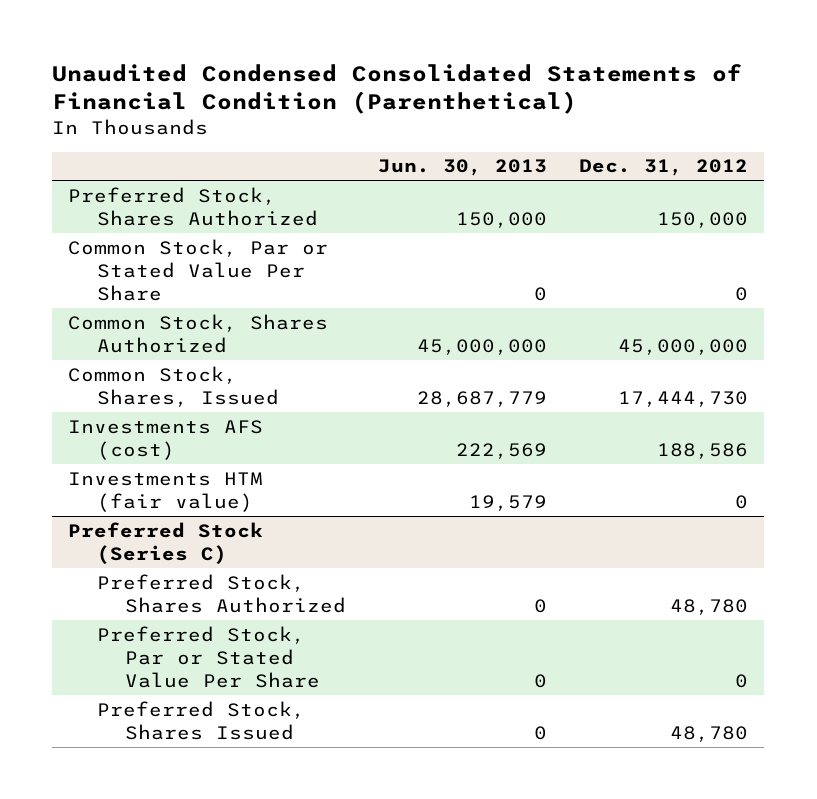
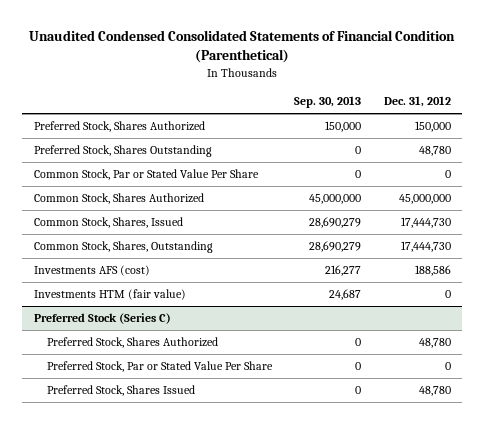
[378,159,548,177] Jun. 30, 2013 -> none
none -> [294,96,362,109] Sep. 30, 2013
none -> [33,145,212,158] Preferred Stock, Shares Outstanding
none -> [33,241,213,254] Common Stock, Shares, Outstanding

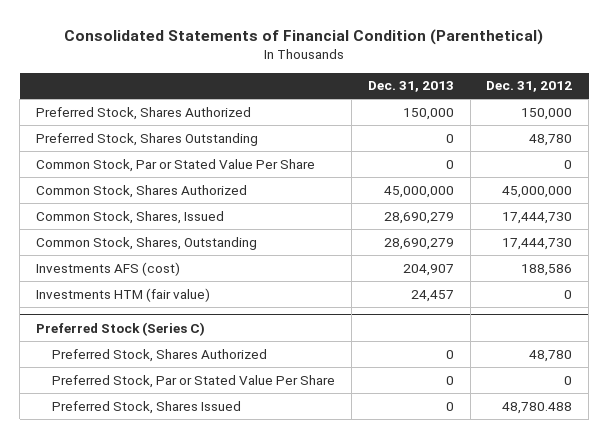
[29,30,456,64] Unaudited Condensed Consolidated Statements of Financial Condition (Parenthetical) -> [64,28,544,45] Consolidated Statements of Financial Condition (Parenthetical)
[294,96,362,109] Sep. 30, 2013 -> none
none -> [367,81,454,93] Dec. 31, 2013
[418,386,451,397] 48,780 -> [502,401,573,414] 48,780.488

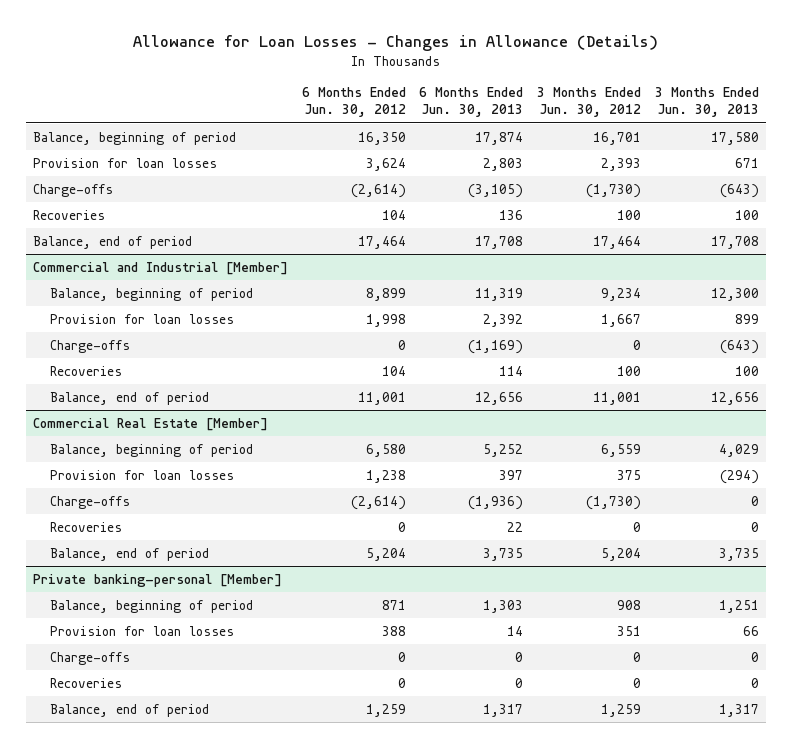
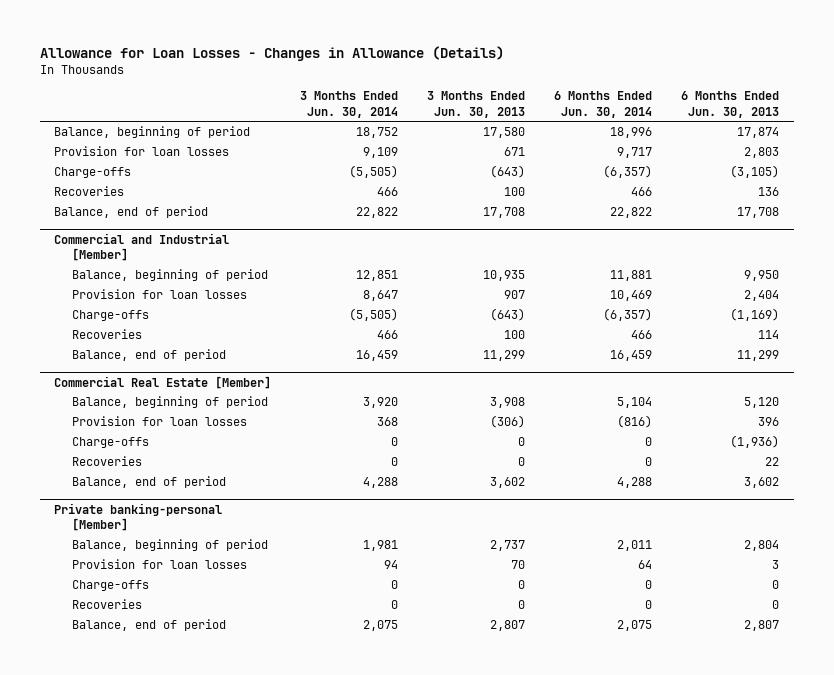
[301,87,406,118] 6 Months Ended Jun. 30, 2012 -> none
[537,87,642,118] 3 Months Ended Jun. 30, 2012 -> none
none -> [300,91,399,118] 3 Months Ended Jun. 30, 2014
none -> [554,91,653,118] 6 Months Ended Jun. 30, 2014
[475,287,524,301] 11,319 -> [744,270,780,282] 9,950
[710,287,759,301] 12,300 -> [483,270,526,282] 10,935
[483,313,524,327] 2,392 -> [744,290,780,302] 2,404
[734,313,759,324] 899 -> [504,290,526,300] 907
[475,391,524,405] 12,656 -> [737,350,780,362] 11,299
[710,391,759,405] 12,656 -> [483,350,526,362] 11,299
[483,443,524,457] 5,252 -> [744,397,780,409] 5,120
[718,443,759,457] 4,029 -> [490,397,526,409] 3,908
[499,469,524,480] 397 -> [758,417,780,427] 396
[719,469,759,484] (294) -> [490,415,526,429] (306)
[483,547,524,561] 3,735 -> [744,477,780,489] 3,602
[718,547,759,561] 3,735 -> [490,477,526,489] 3,602
[483,599,524,613] 1,303 -> [744,540,780,552] 2,804
[718,599,759,613] 1,251 -> [490,540,526,552] 2,737
[507,625,524,636] 14 -> [772,560,780,570] 3
[742,625,759,636] 66 -> [511,560,526,570] 70
[483,703,524,717] 1,317 -> [744,620,780,632] 2,807
[718,703,759,717] 1,317 -> [490,620,526,632] 2,807

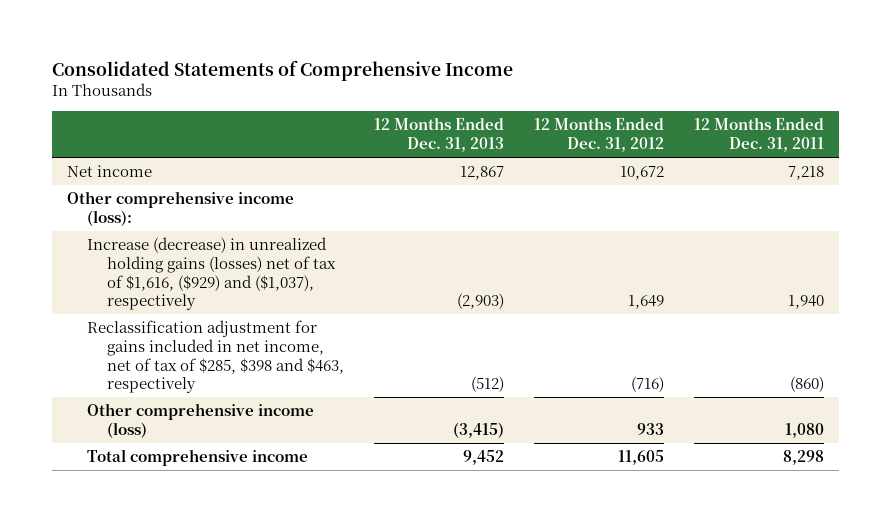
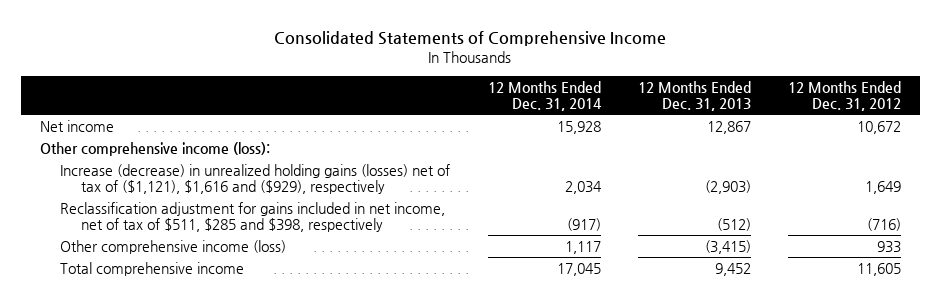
[693,117,824,152] 12 Months Ended Dec. 31, 2011 -> none
none -> [487,80,602,112] 12 Months Ended Dec. 31, 2014
[87,237,337,311] Increase (decrease) in unrealized holding gains (losses) net of tax of $1,616, ($929) and ($1,037), respectively -> [60,163,451,195] Increase (decrease) in unrealized holding gains (losses) net of tax of ($1,121), $1,616 and ($929), respectively
[87,320,345,394] Reclassification adjustment for gains included in net income, net of tax of $285, $398 and $463, respectively -> [60,201,446,233] Reclassification adjustment for gains included in net income, net of tax of $511, $285 and $398, respectively

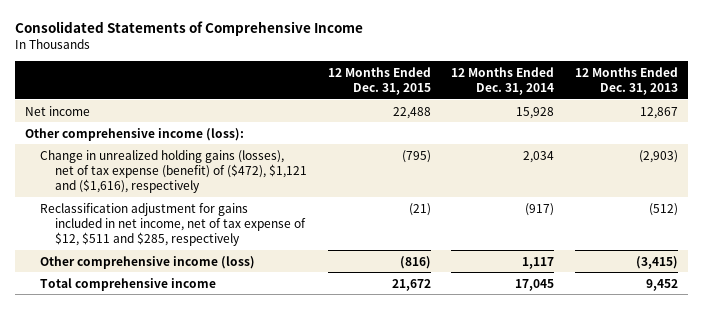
[788,80,902,112] 12 Months Ended Dec. 31, 2012 -> none
none -> [327,66,431,95] 12 Months Ended Dec. 31, 2015
[60,163,451,195] Increase (decrease) in unrealized holding gains (losses) net of tax of ($1,121), $1,616 and ($929), respectively -> [40,149,308,193] Change in unrealized holding gains (losses), net of tax expense (benefit) of ($472), $1,121 and ($1,616), respectively
[60,201,446,233] Reclassification adjustment for gains included in net income, net of tax of $511, $285 and $398, respectively -> [40,202,307,246] Reclassification adjustment for gains included in net income, net of tax expense of $12, $511 and $285, respectively

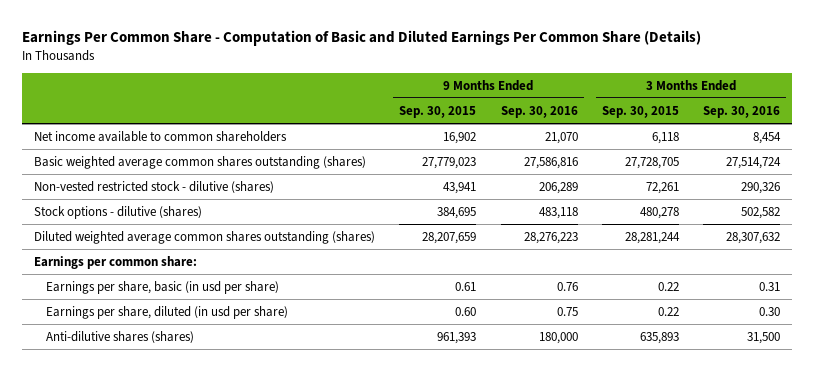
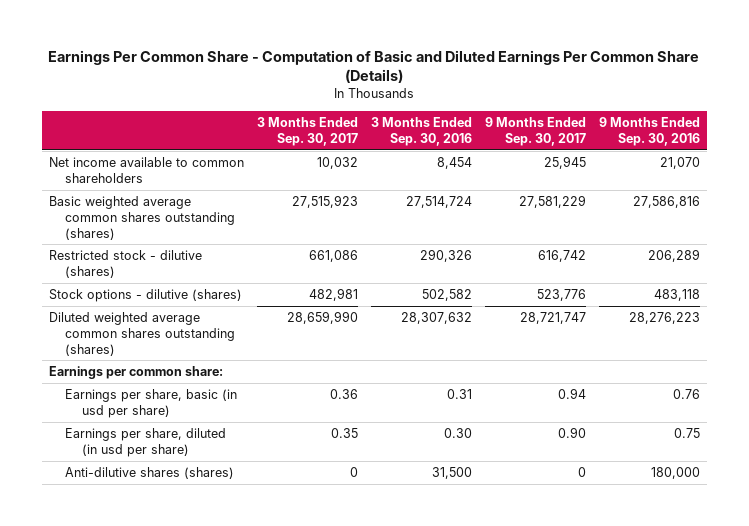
[399,105,477,118] Sep. 30, 2015 -> none
[601,105,679,118] Sep. 30, 2015 -> none
none -> [256,116,358,146] 3 Months Ended Sep. 30, 2017
none -> [485,116,587,146] 9 Months Ended Sep. 30, 2017
[34,180,275,193] Non-vested restricted stock - dilutive (shares) -> [48,249,202,278] Restricted stock - dilutive (shares)

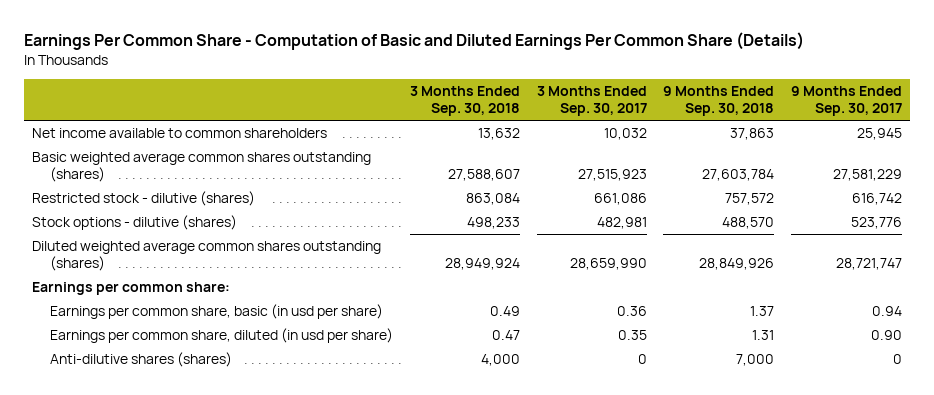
[370,116,472,146] 3 Months Ended Sep. 30, 2016 -> none
[599,116,701,146] 9 Months Ended Sep. 30, 2016 -> none
none -> [409,86,520,117] 3 Months Ended Sep. 30, 2018
none -> [663,86,775,117] 9 Months Ended Sep. 30, 2018
[65,388,238,418] Earnings per share, basic (in usd per share) -> [50,304,384,320] Earnings per common share, basic (in usd per share)
[65,427,227,457] Earnings per share, diluted (in usd per share) -> [50,328,394,344] Earnings per common share, diluted (in usd per share)

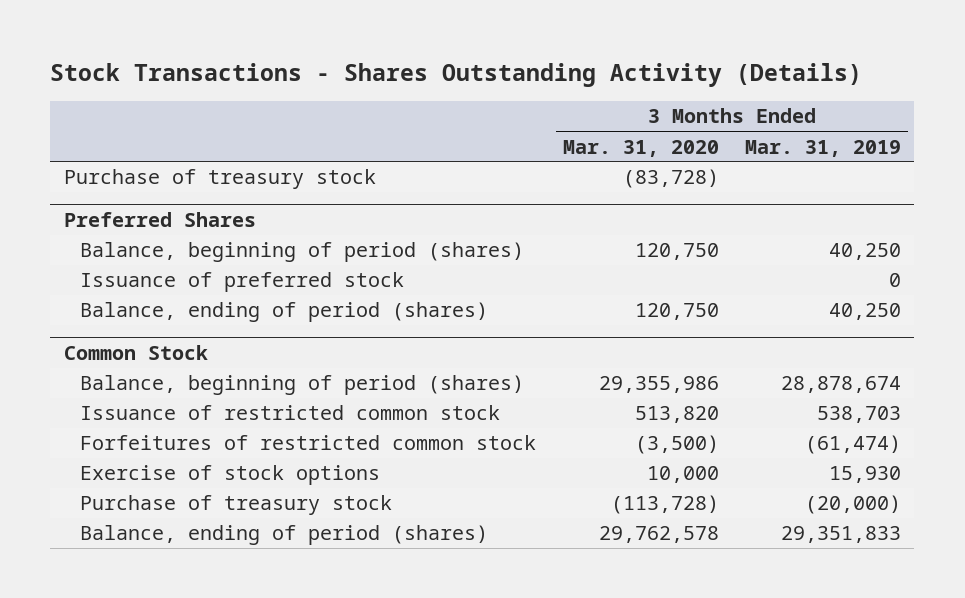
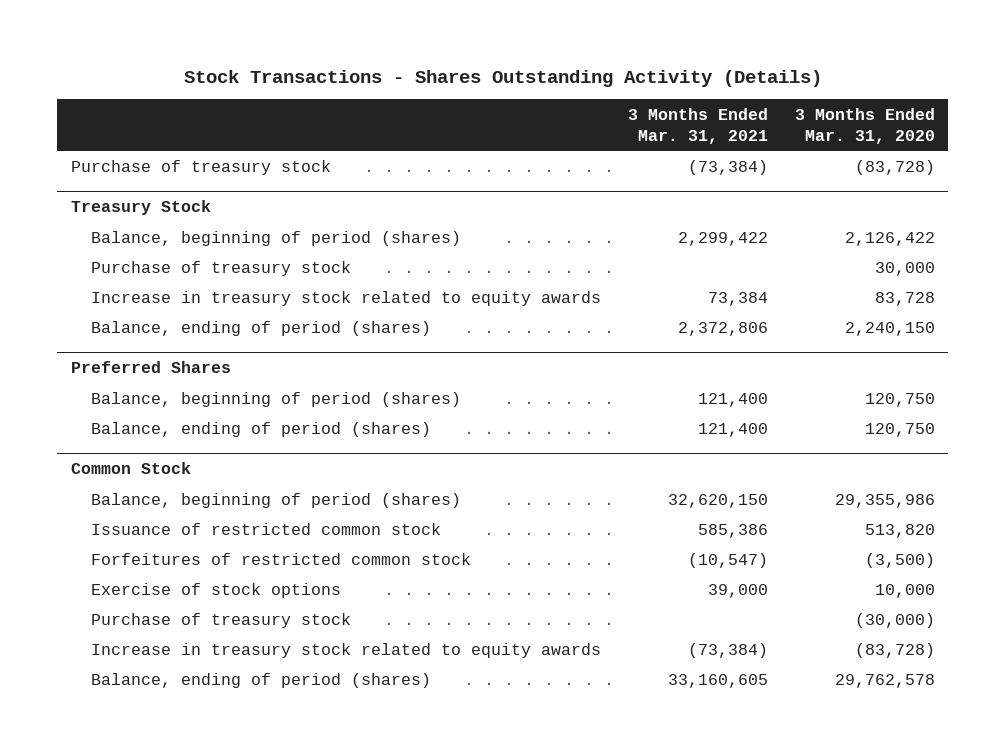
[745,139,902,157] Mar. 31, 2019 -> none
none -> [627,107,768,144] 3 Months Ended Mar. 31, 2021
none -> [70,200,211,216] Treasury Stock
none -> [90,230,461,246] Balance, beginning of period (shares)
none -> [90,260,351,276] Purchase of treasury stock
none -> [90,290,601,306] Increase in treasury stock related to equity awards
none -> [90,320,431,336] Balance, ending of period (shares)
[80,272,405,293] Issuance of preferred stock -> none
[610,495,719,515] (113,728) -> [854,612,935,628] (30,000)
none -> [90,642,601,658] Increase in treasury stock related to equity awards

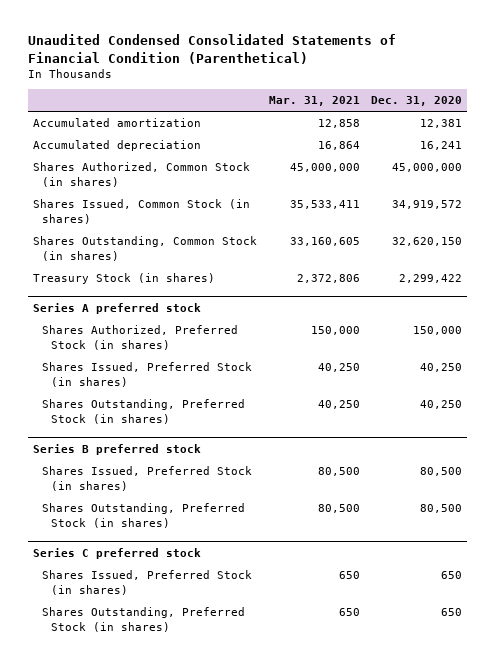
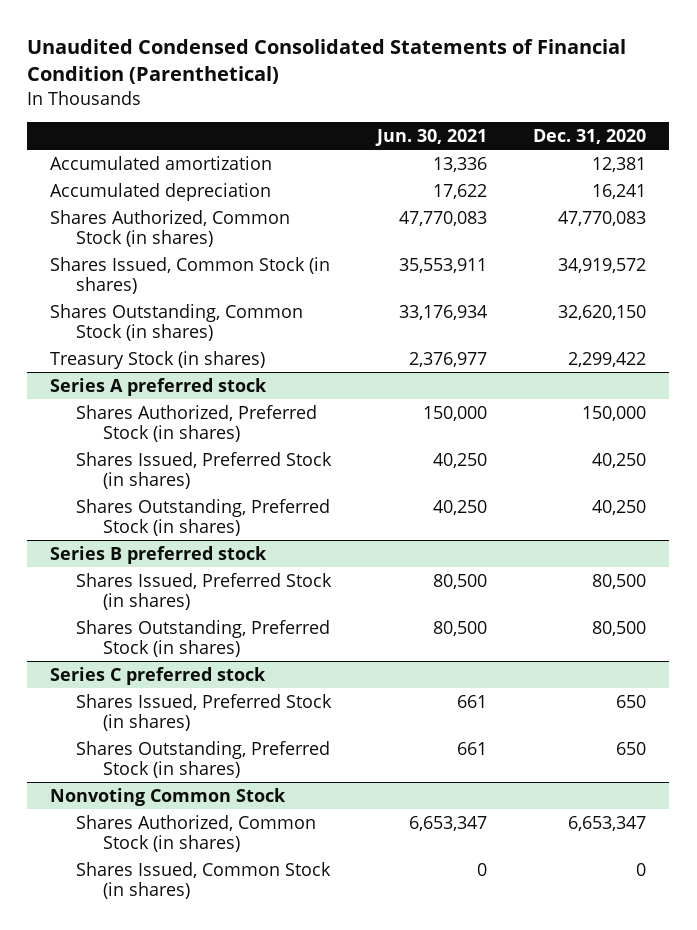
[268,96,360,107] Mar. 31, 2021 -> none
none -> [375,128,488,146] Jun. 30, 2021
[391,163,462,173] 45,000,000 -> [558,210,647,226] 47,770,083
none -> [50,787,287,806] Nonvoting Common Stock
none -> [76,814,317,852] Shares Authorized, Common Stock (in shares)
none -> [76,861,332,899] Shares Issued, Common Stock (in shares)

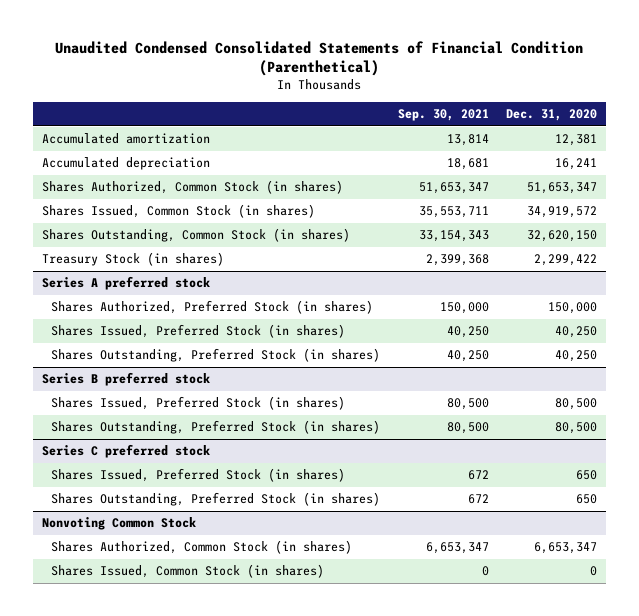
[375,128,488,146] Jun. 30, 2021 -> none
none -> [397,109,489,122] Sep. 30, 2021
[558,210,647,226] 47,770,083 -> [527,182,598,195] 51,653,347

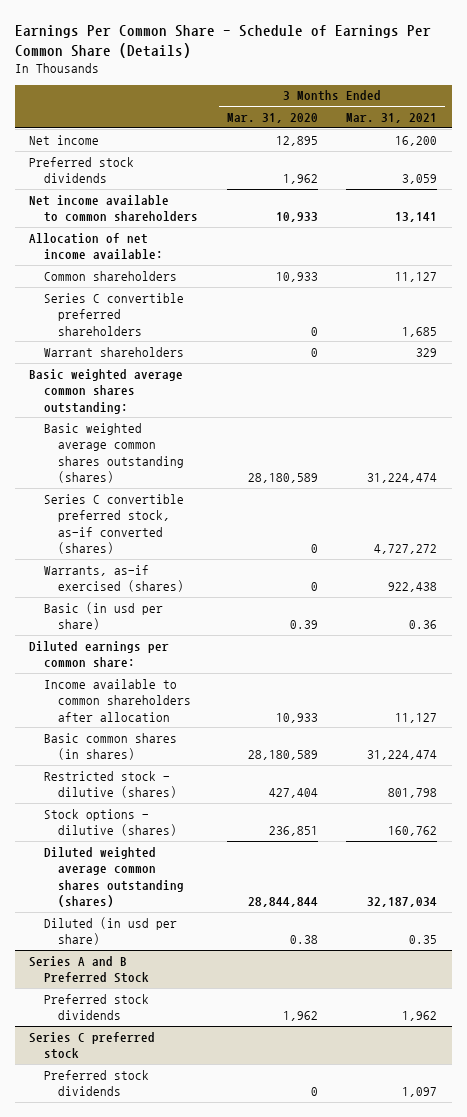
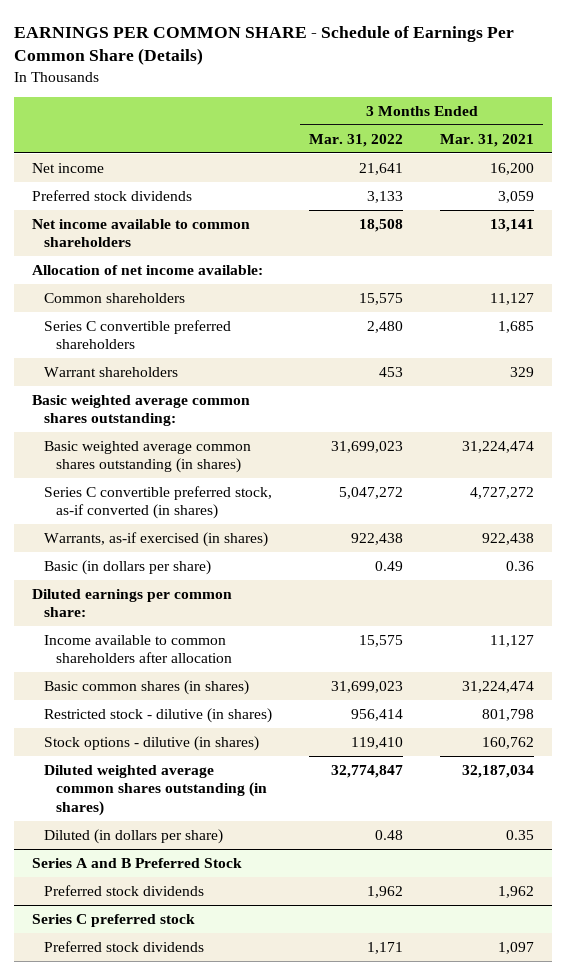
[15,24,432,58] Earnings Per Common Share - Schedule of Earnings Per Common Share (Details) -> [13,25,514,66] EARNINGS PER COMMON SHARE - Schedule of Earnings Per Common Share (Details)
[226,113,318,124] Mar. 31, 2020 -> none
none -> [309,133,404,147] Mar. 31, 2022
[43,422,185,483] Basic weighted average common shares outstanding (shares) -> [44,440,252,474] Basic weighted average common shares outstanding (in shares)
[43,493,184,554] Series C convertible preferred stock, as-if converted (shares) -> [44,485,273,520] Series C convertible preferred stock, as-if converted (in shares)
[43,564,185,593] Warrants, as-if exercised (shares) -> [44,531,269,547] Warrants, as-if exercised (in shares)
[43,601,163,631] Basic (in usd per share) -> [44,559,212,575] Basic (in dollars per share)
[43,770,178,799] Restricted stock - dilutive (shares) -> [44,707,273,723] Restricted stock - dilutive (in shares)
[43,808,178,837] Stock options - dilutive (shares) -> [44,735,260,751] Stock options - dilutive (in shares)
[43,846,185,907] Diluted weighted average common shares outstanding (shares) -> [44,764,268,817] Diluted weighted average common shares outstanding (in shares)
[43,916,177,946] Diluted (in usd per share) -> [44,828,224,844] Diluted (in dollars per share)

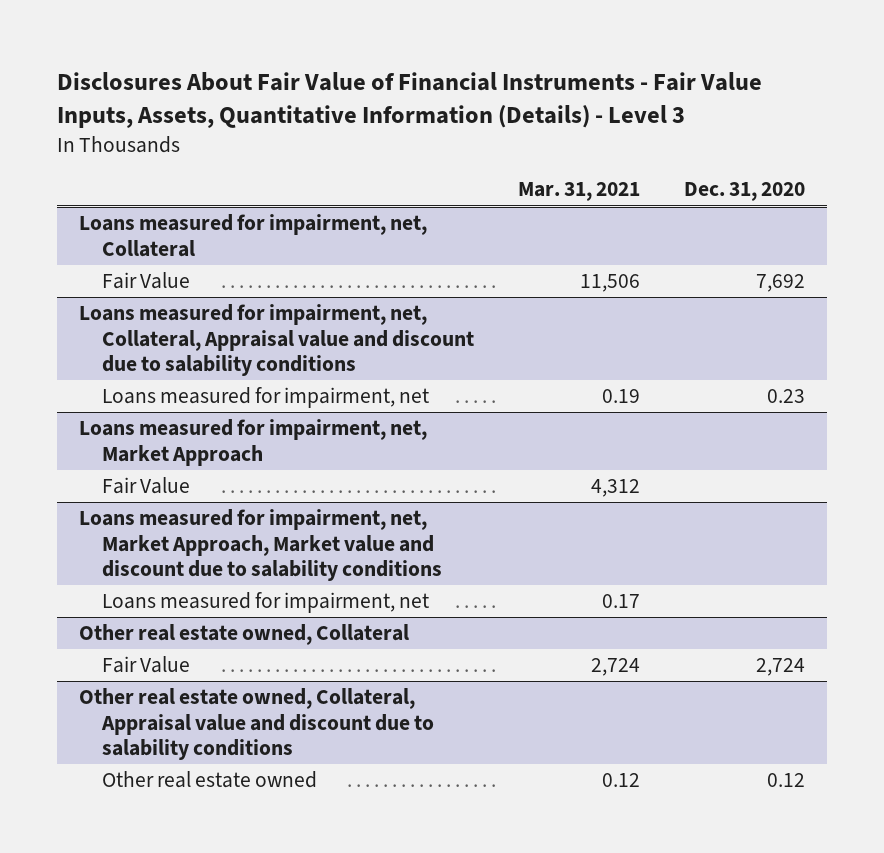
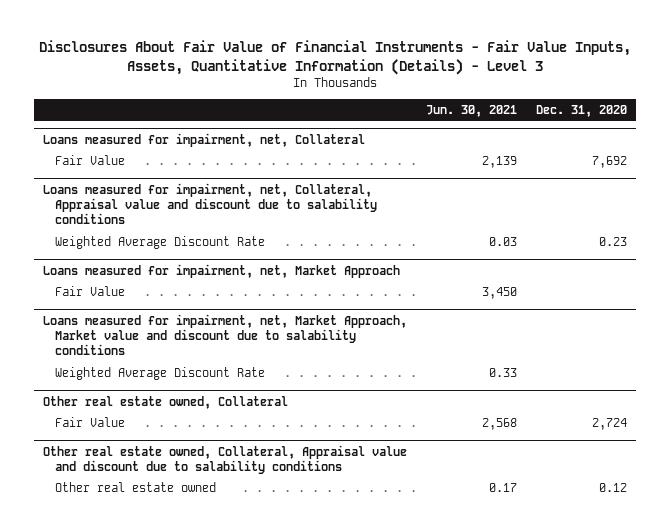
[518,182,641,202] Mar. 31, 2021 -> none
none -> [426,104,518,117] Jun. 30, 2021
[102,387,430,409] Loans measured for impairment, net -> [54,235,265,249] Weighted Average Discount Rate
[102,592,430,614] Loans measured for impairment, net -> [54,366,265,380] Weighted Average Discount Rate

